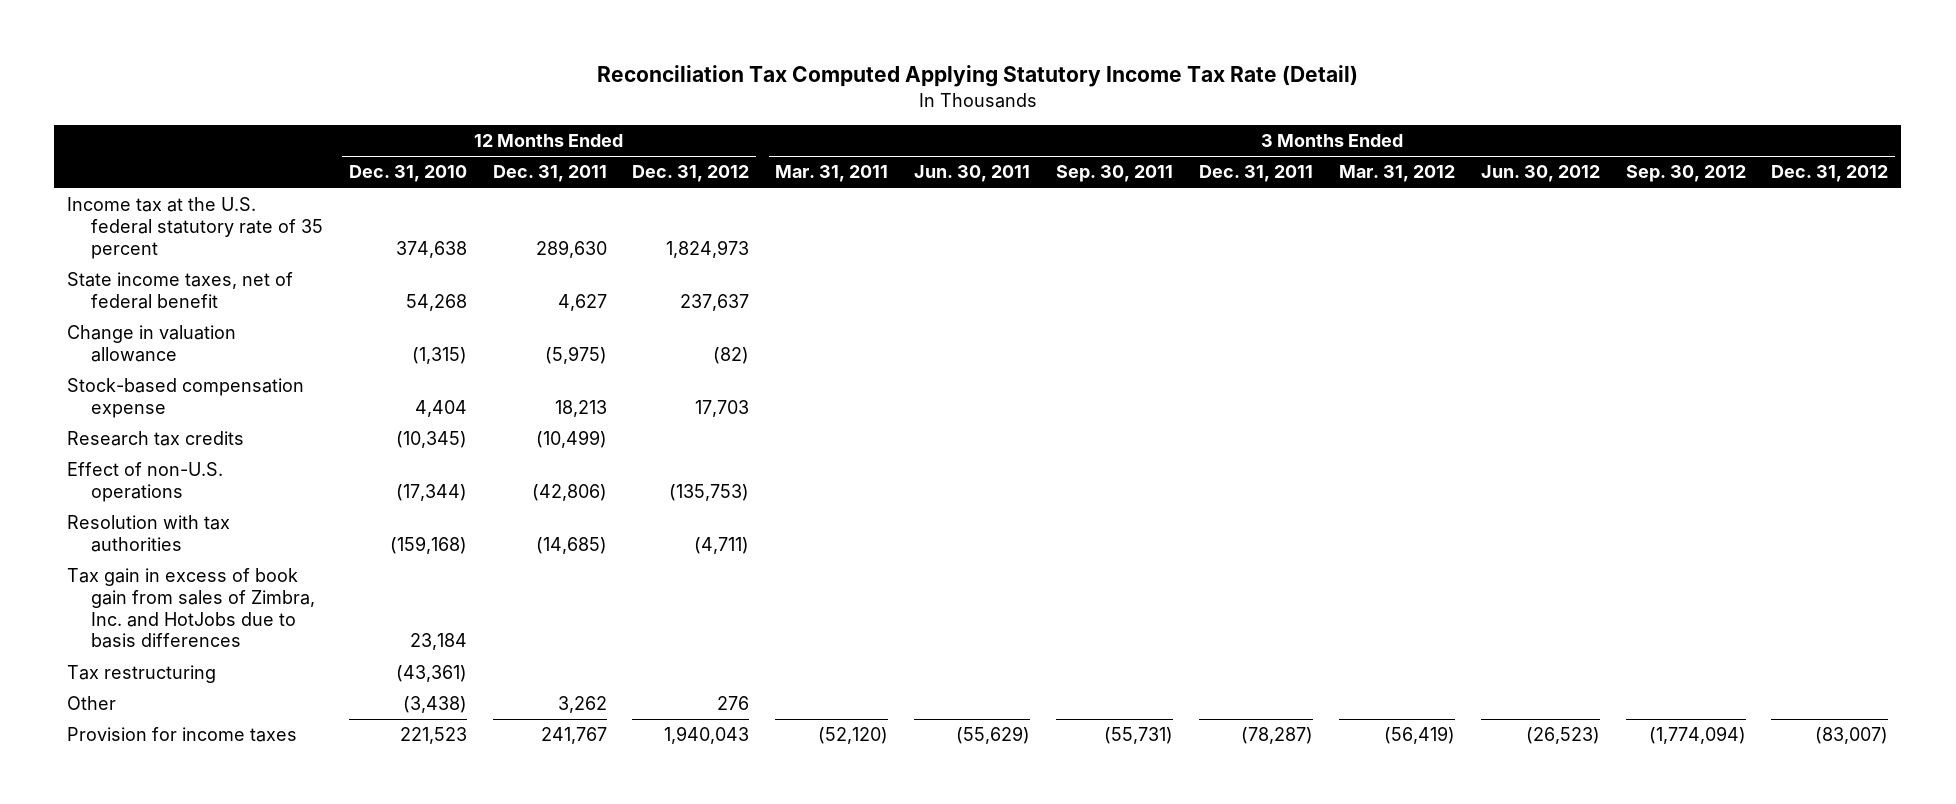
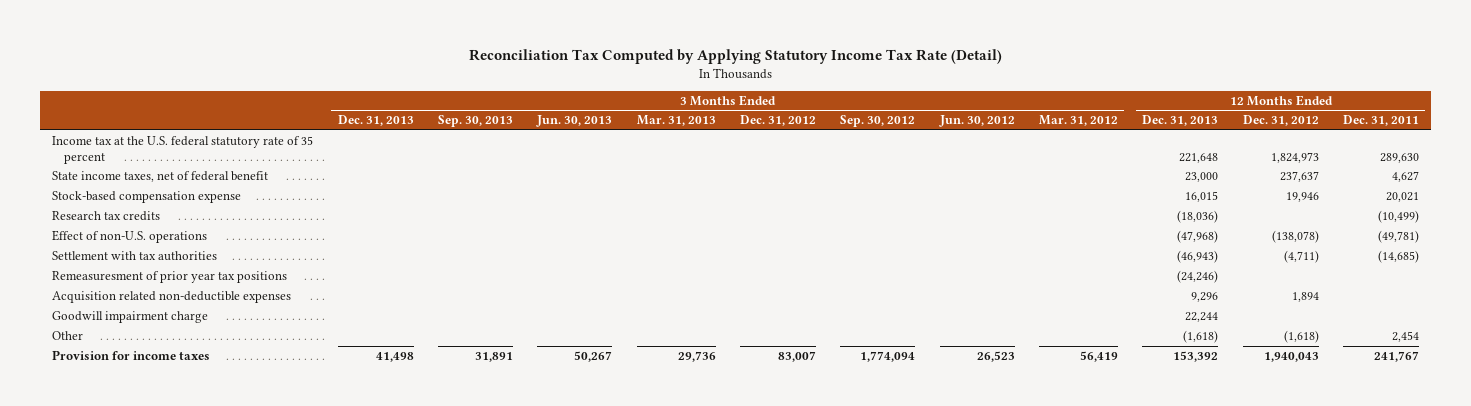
[596,65,1358,88] Reconciliation Tax Computed Applying Statutory Income Tax Rate (Detail) -> [468,49,1002,65] Reconciliation Tax Computed by Applying Statutory Income Tax Rate (Detail)
[348,165,467,183] Dec. 31, 2010 -> none
[775,165,889,183] Mar. 31, 2011 -> none
[914,165,1031,183] Jun. 30, 2011 -> none
[1056,165,1174,183] Sep. 30, 2011 -> none
[1198,165,1313,183] Dec. 31, 2011 -> none
none -> [337,115,414,127] Dec. 31, 2013
none -> [437,115,513,128] Sep. 30, 2013
none -> [536,115,613,128] Jun. 30, 2013
none -> [636,115,716,127] Mar. 31, 2013
none -> [1142,115,1219,127] Dec. 31, 2013
[67,325,237,362] Change in valuation allowance -> none
[554,399,607,417] 18,213 -> [1385,192,1419,203] 20,021
[695,399,750,417] 17,703 -> [1285,192,1319,203] 19,946
[67,568,315,649] Tax gain in excess of book gain from sales of Zimbra, Inc. and HotJobs due to basis differences -> none
[67,665,217,684] Tax restructuring -> none
[531,483,607,501] (42,806) -> [1377,230,1419,244] (49,781)
[669,483,750,501] (135,753) -> [1271,230,1319,244] (138,078)
[67,515,231,552] Resolution with tax authorities -> [52,251,218,262] Settlement with tax authorities
none -> [52,271,288,284] Remeasuresment of prior year tax positions
none -> [52,291,292,304] Acquisition related non-deductible expenses
none -> [52,311,209,324] Goodwill impairment charge
[557,696,607,714] 3,262 -> [1391,331,1419,343] 2,454
[717,696,750,711] 276 -> [1283,330,1319,344] (1,618)
[1383,726,1455,745] (56,419) -> [1079,351,1118,363] 56,419
[1525,727,1600,745] (26,523) -> [976,351,1015,363] 26,523
[1648,726,1746,745] (1,774,094) -> [860,351,916,363] 1,774,094
[1815,727,1889,745] (83,007) -> [777,351,816,363] 83,007

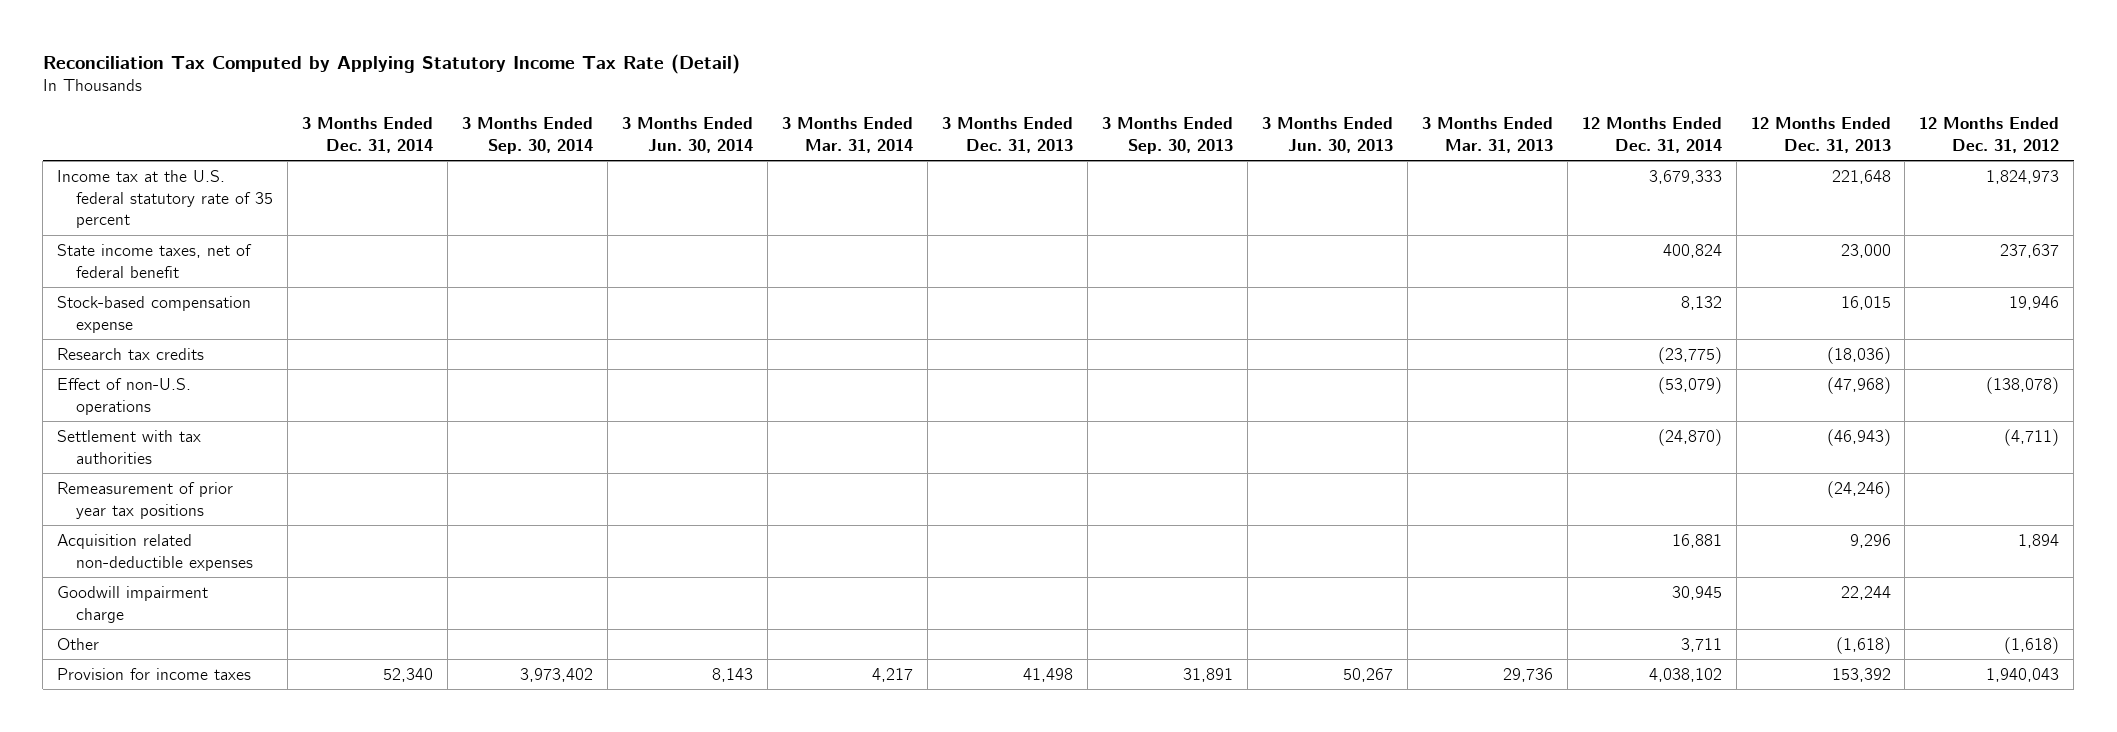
[739,115,816,127] Dec. 31, 2012 -> none
[840,115,916,128] Sep. 30, 2012 -> none
[938,115,1015,128] Jun. 30, 2012 -> none
[1038,115,1118,127] Mar. 31, 2012 -> none
[1342,115,1419,127] Dec. 31, 2011 -> none
none -> [302,116,434,153] 3 Months Ended Dec. 31, 2014
none -> [462,116,594,154] 3 Months Ended Sep. 30, 2014
none -> [622,116,754,153] 3 Months Ended Jun. 30, 2014
none -> [782,116,914,153] 3 Months Ended Mar. 31, 2014
none -> [1581,116,1722,153] 12 Months Ended Dec. 31, 2014
[52,271,288,284] Remeasuresment of prior year tax positions -> [57,481,234,519] Remeasurement of prior year tax positions

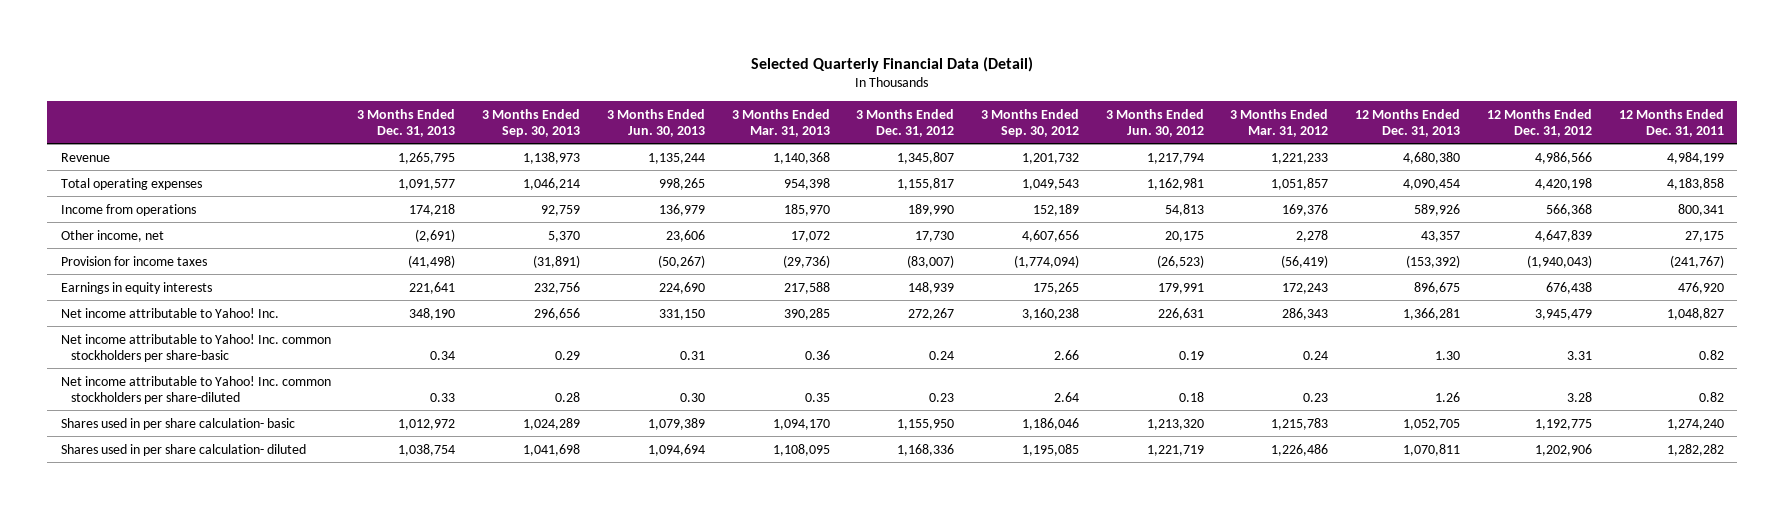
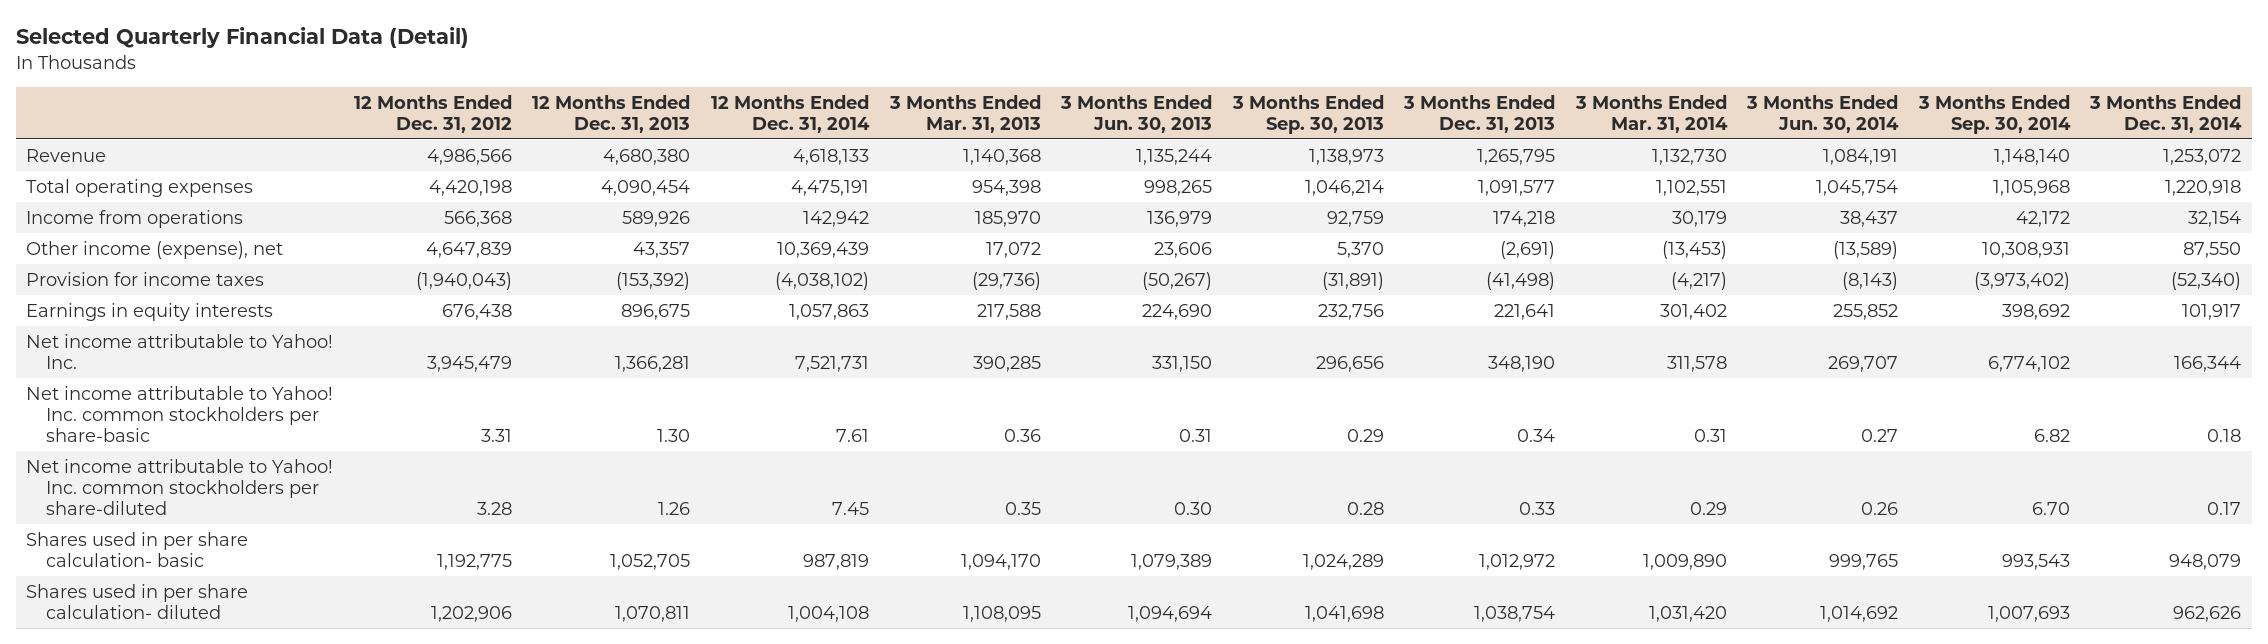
[856,108,955,137] 3 Months Ended Dec. 31, 2012 -> none
[981,108,1080,137] 3 Months Ended Sep. 30, 2012 -> none
[1105,108,1204,137] 3 Months Ended Jun. 30, 2012 -> none
[1230,108,1329,137] 3 Months Ended Mar. 31, 2012 -> none
[1618,108,1724,137] 12 Months Ended Dec. 31, 2011 -> none
none -> [710,94,870,133] 12 Months Ended Dec. 31, 2014
none -> [1574,94,1728,133] 3 Months Ended Mar. 31, 2014
none -> [1746,94,1900,133] 3 Months Ended Jun. 30, 2014
none -> [1917,94,2071,134] 3 Months Ended Sep. 30, 2014
none -> [2089,94,2243,133] 3 Months Ended Dec. 31, 2014
[60,229,164,242] Other income, net -> [26,240,284,259] Other income (expense), net

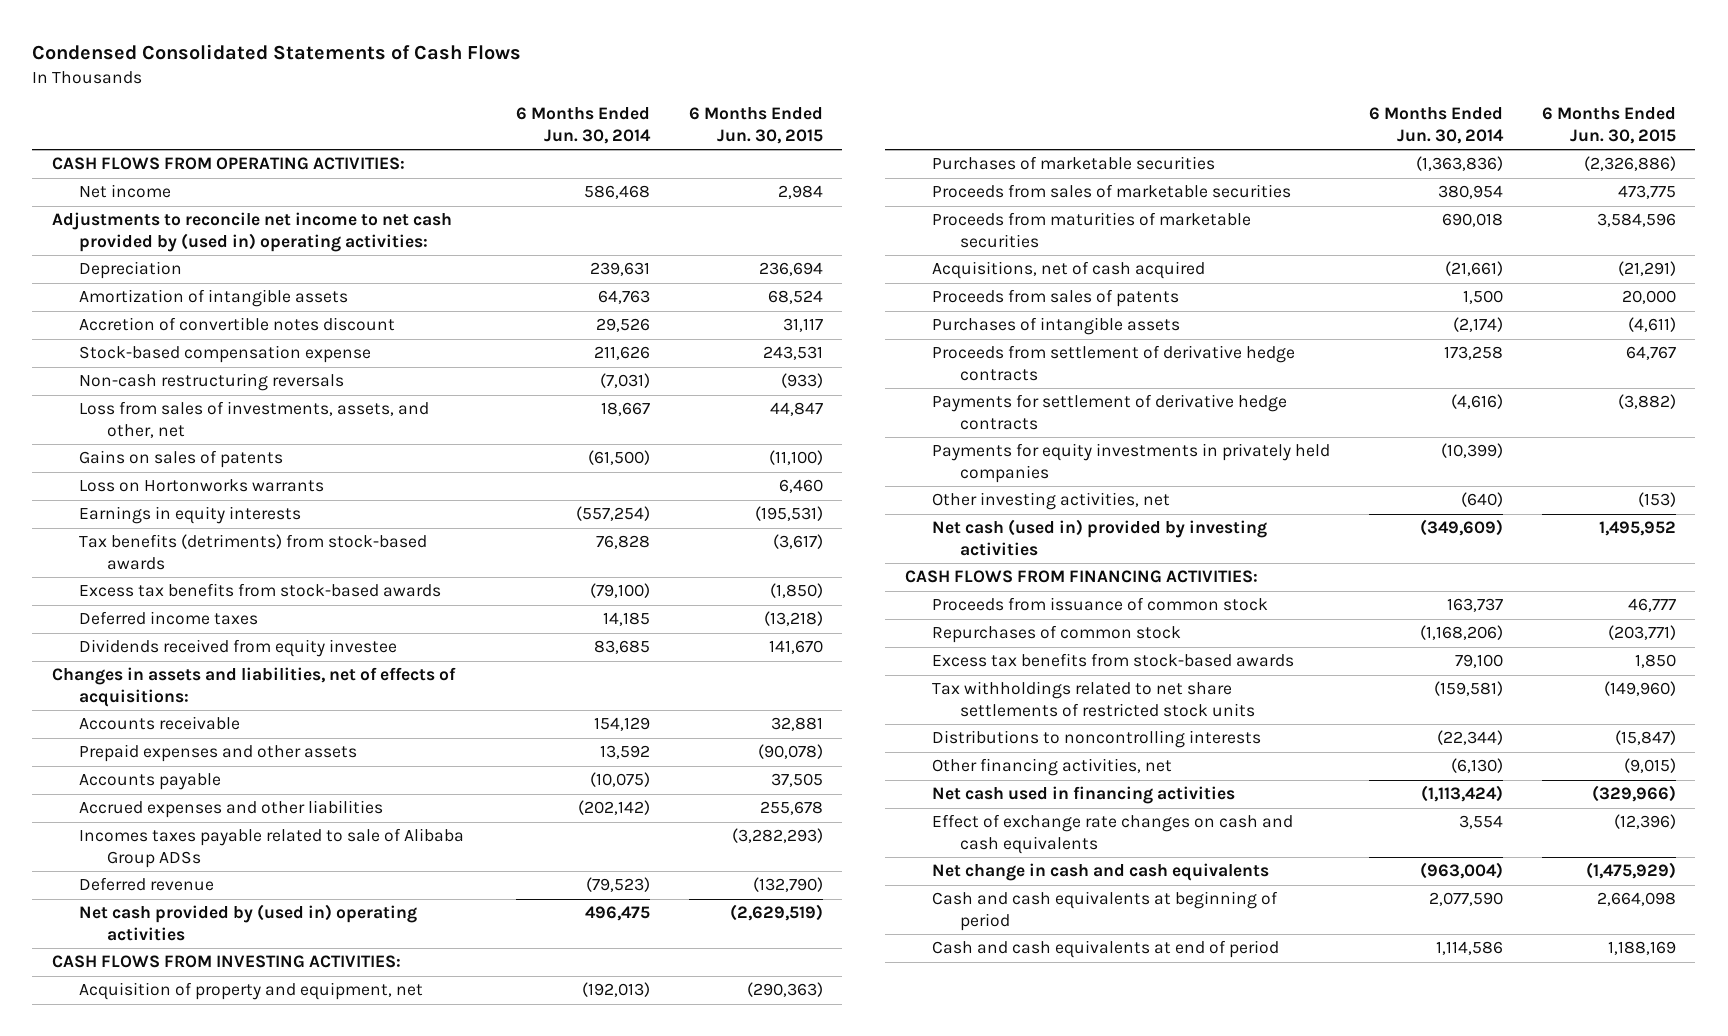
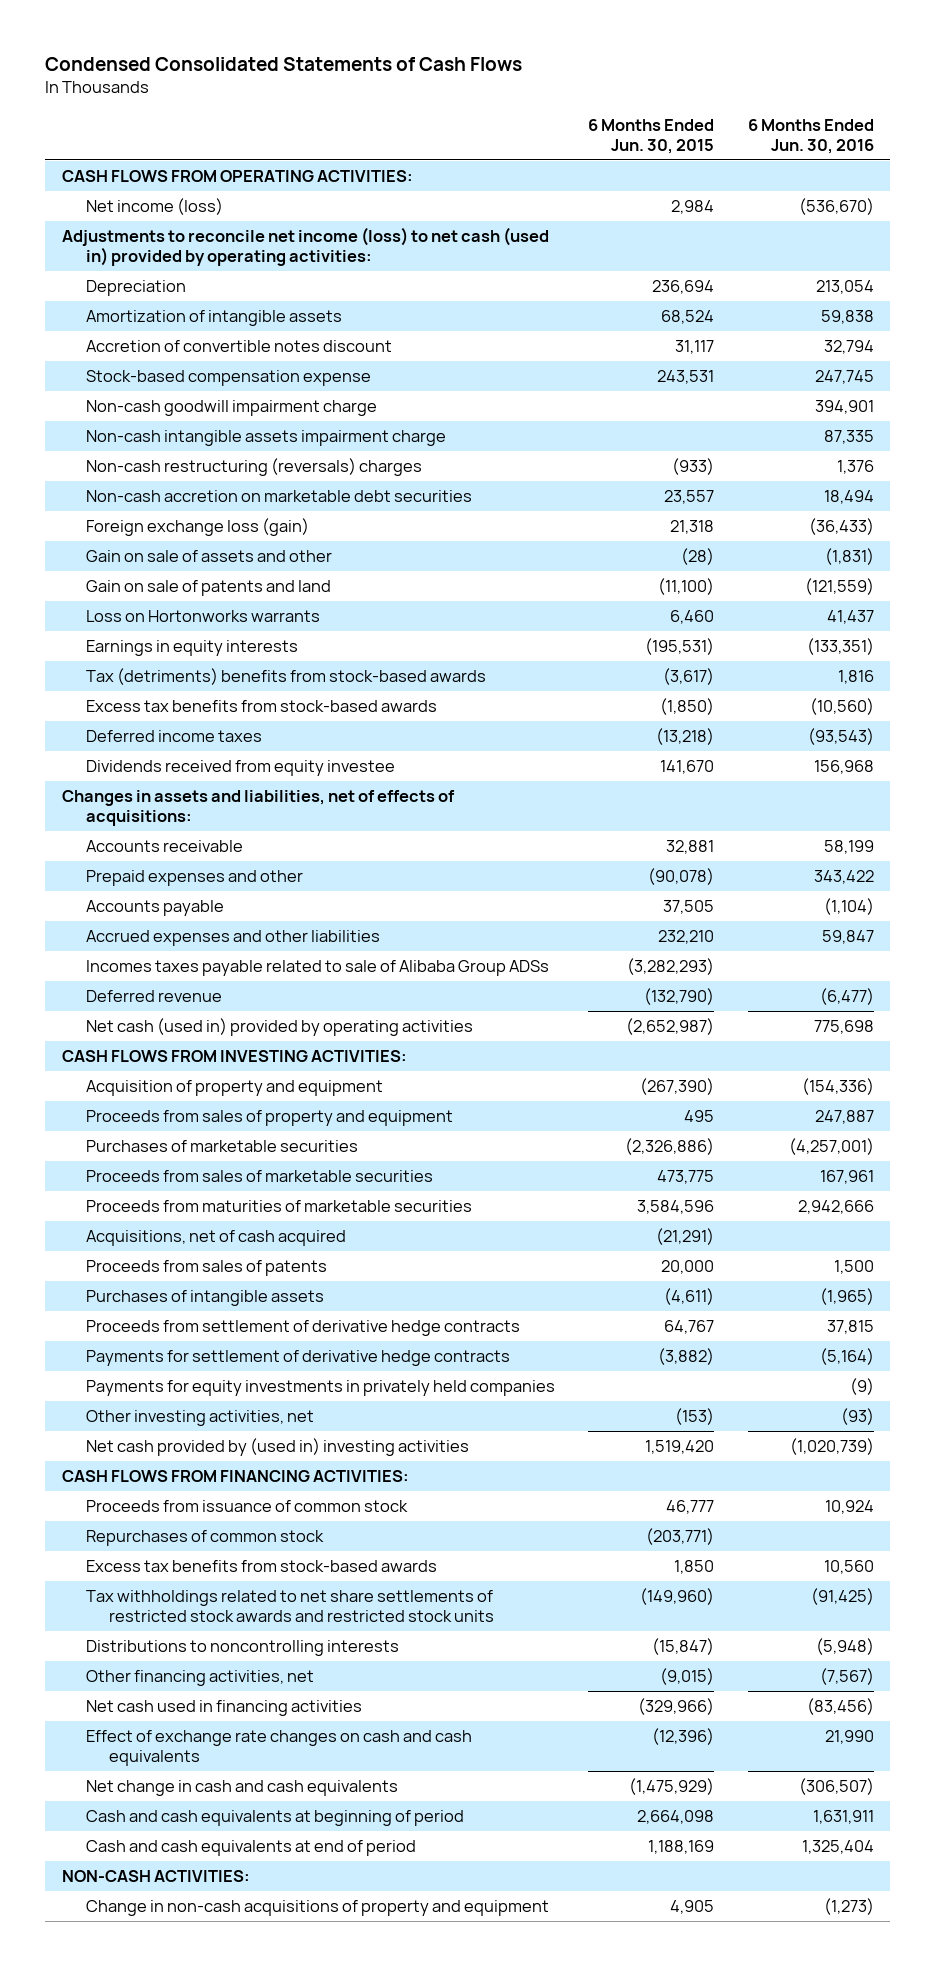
[515,107,651,145] 6 Months Ended Jun. 30, 2014 -> none
none -> [747,119,874,154] 6 Months Ended Jun. 30, 2016
[79,184,172,199] Net income -> [85,198,223,216] Net income (loss)
[51,212,452,253] Adjustments to reconcile net income to net cash provided by (used in) operating activities: -> [61,227,549,266] Adjustments to reconcile net income (loss) to net cash (used in) provided by operating activities:
[79,401,430,439] Loss from sales of investments, assets, and other, net -> none
none -> [85,400,377,417] Non-cash goodwill impairment charge
none -> [85,430,446,447] Non-cash intangible assets impairment charge
[79,373,345,392] Non-cash restructuring reversals -> [85,458,422,477] Non-cash restructuring (reversals) charges
none -> [85,490,472,503] Non-cash accretion on marketable debt securities
none -> [85,518,309,537] Foreign exchange loss (gain)
none -> [85,550,332,563] Gain on sale of assets and other
[79,450,284,469] Gains on sales of patents -> [85,580,331,597] Gain on sale of patents and land
[79,534,428,571] Tax benefits (detriments) from stock-based awards -> [85,668,486,686] Tax (detriments) benefits from stock-based awards
[79,744,358,763] Prepaid expenses and other assets -> [85,870,303,887] Prepaid expenses and other
[759,801,823,816] 255,678 -> [658,930,715,945] 232,210
[79,904,418,942] Net cash provided by (used in) operating activities -> [85,1018,473,1037] Net cash (used in) provided by operating activities
[729,904,823,922] (2,629,519) -> [626,1018,715,1036] (2,652,987)
[79,982,424,1001] Acquisition of property and equipment, net -> [85,1080,383,1097] Acquisition of property and equipment
[746,982,823,998] (290,363) -> [640,1078,715,1096] (267,390)
none -> [85,1110,453,1127] Proceeds from sales of property and equipment
[932,519,1268,557] Net cash (used in) provided by investing activities -> [85,1438,469,1457] Net cash provided by (used in) investing activities
[1598,521,1676,537] 1,495,952 -> [645,1440,715,1455] 1,519,420
[932,681,1255,718] Tax withholdings related to net share settlements of restricted stock units -> [85,1590,495,1622] Tax withholdings related to net share settlements of restricted stock awards and restricted stock units
none -> [61,1870,250,1883] NON-CASH ACTIVITIES:
none -> [85,1900,549,1917] Change in non-cash acquisitions of property and equipment

